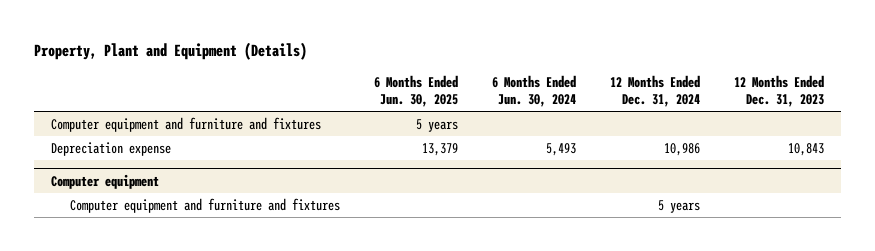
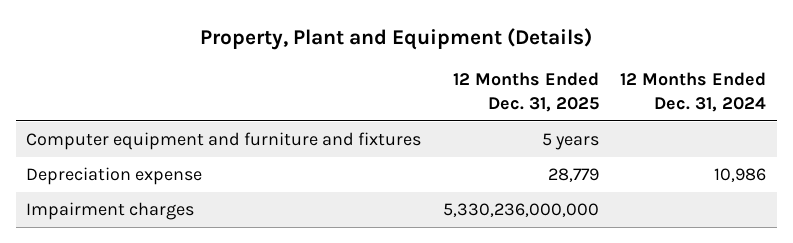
[374,74,459,108] 6 Months Ended Jun. 30, 2025 -> none
[492,74,577,108] 6 Months Ended Jun. 30, 2024 -> none
[734,74,825,108] 12 Months Ended Dec. 31, 2023 -> none
none -> [452,72,599,112] 12 Months Ended Dec. 31, 2025
[51,173,160,189] Computer equipment -> none
[70,197,341,213] Computer equipment and furniture and fixtures -> none
none -> [26,202,195,221] Impairment charges

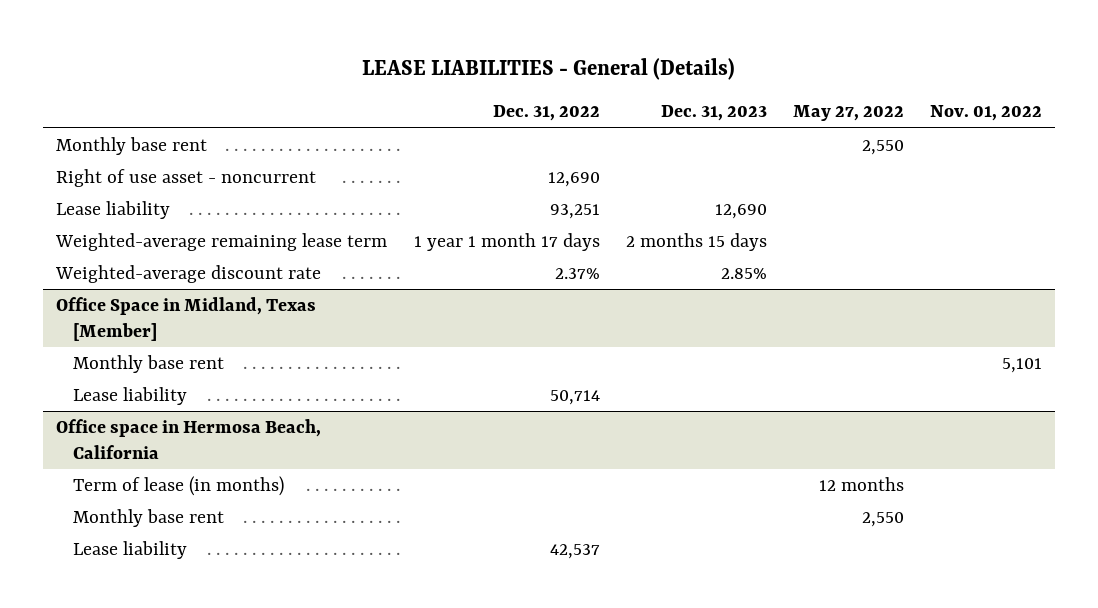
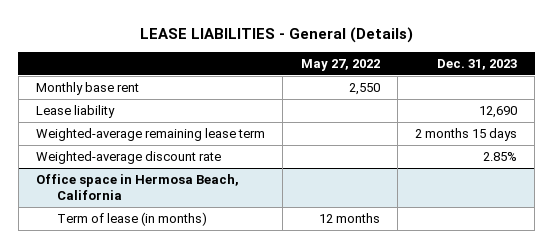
[492,105,600,122] Dec. 31, 2022 -> none
[929,105,1042,122] Nov. 01, 2022 -> none
[56,168,317,187] Right of use asset - noncurrent -> none
[56,296,317,341] Office Space in Midland, Texas [Member] -> none
[72,354,224,373] Monthly base rent -> none
[72,386,187,405] Lease liability -> none
[72,508,224,527] Monthly base rent -> none
[72,540,187,559] Lease liability -> none

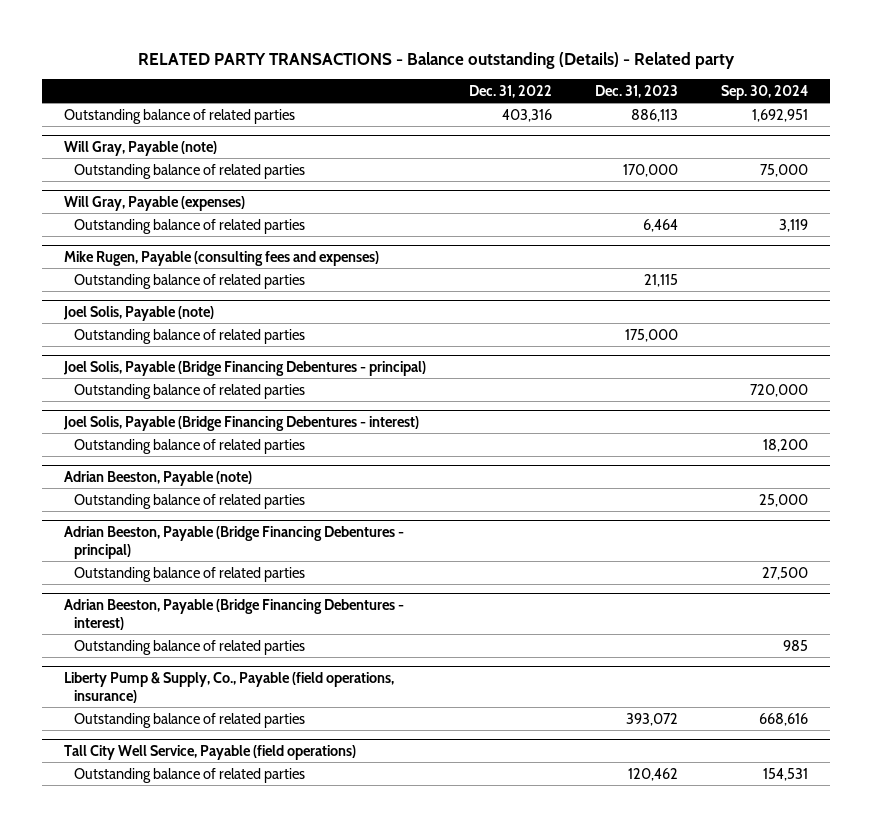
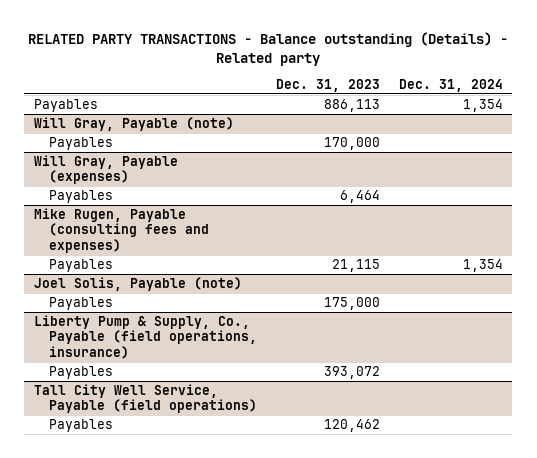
[468,85,552,99] Dec. 31, 2022 -> none
[721,85,809,101] Sep. 30, 2024 -> none
none -> [398,79,503,93] Dec. 31, 2024
[63,108,295,124] Outstanding balance of related parties -> [33,98,98,112] Payables
[74,163,306,179] Outstanding balance of related parties -> [49,136,114,150] Payables
[74,218,306,234] Outstanding balance of related parties -> [49,189,114,203] Payables
[74,273,306,289] Outstanding balance of related parties -> [49,258,114,272] Payables
[62,360,426,376] Joel Solis, Payable (Bridge Financing Debentures - principal) -> none
[74,383,306,399] Outstanding balance of related parties -> none
[62,415,419,431] Joel Solis, Payable (Bridge Financing Debentures - interest) -> none
[74,438,306,454] Outstanding balance of related parties -> none
[63,470,252,486] Adrian Beeston, Payable (note) -> none
[74,493,306,509] Outstanding balance of related parties -> none
[63,525,404,559] Adrian Beeston, Payable (Bridge Financing Debentures - principal) -> none
[74,566,306,582] Outstanding balance of related parties -> none
[63,598,404,630] Adrian Beeston, Payable (Bridge Financing Debentures - interest) -> none
[74,639,306,655] Outstanding balance of related parties -> none
[74,328,306,344] Outstanding balance of related parties -> [49,296,114,310] Payables
[74,712,306,728] Outstanding balance of related parties -> [49,365,114,379] Payables
[74,767,306,783] Outstanding balance of related parties -> [49,418,114,432] Payables

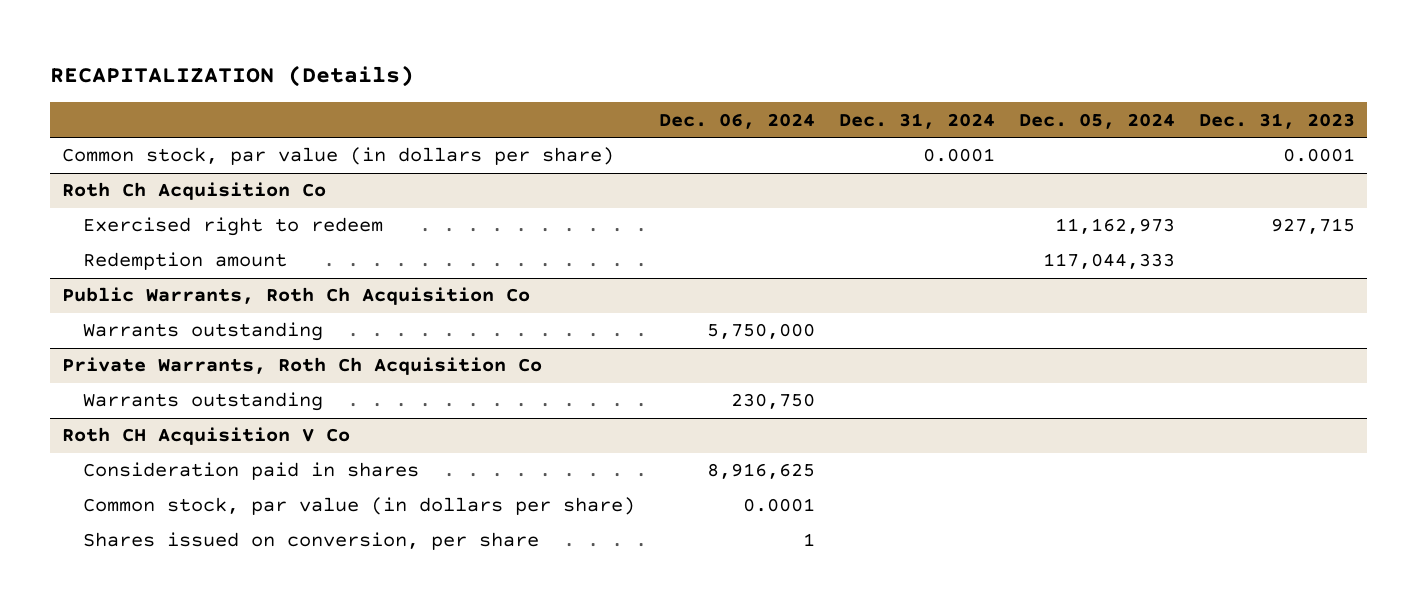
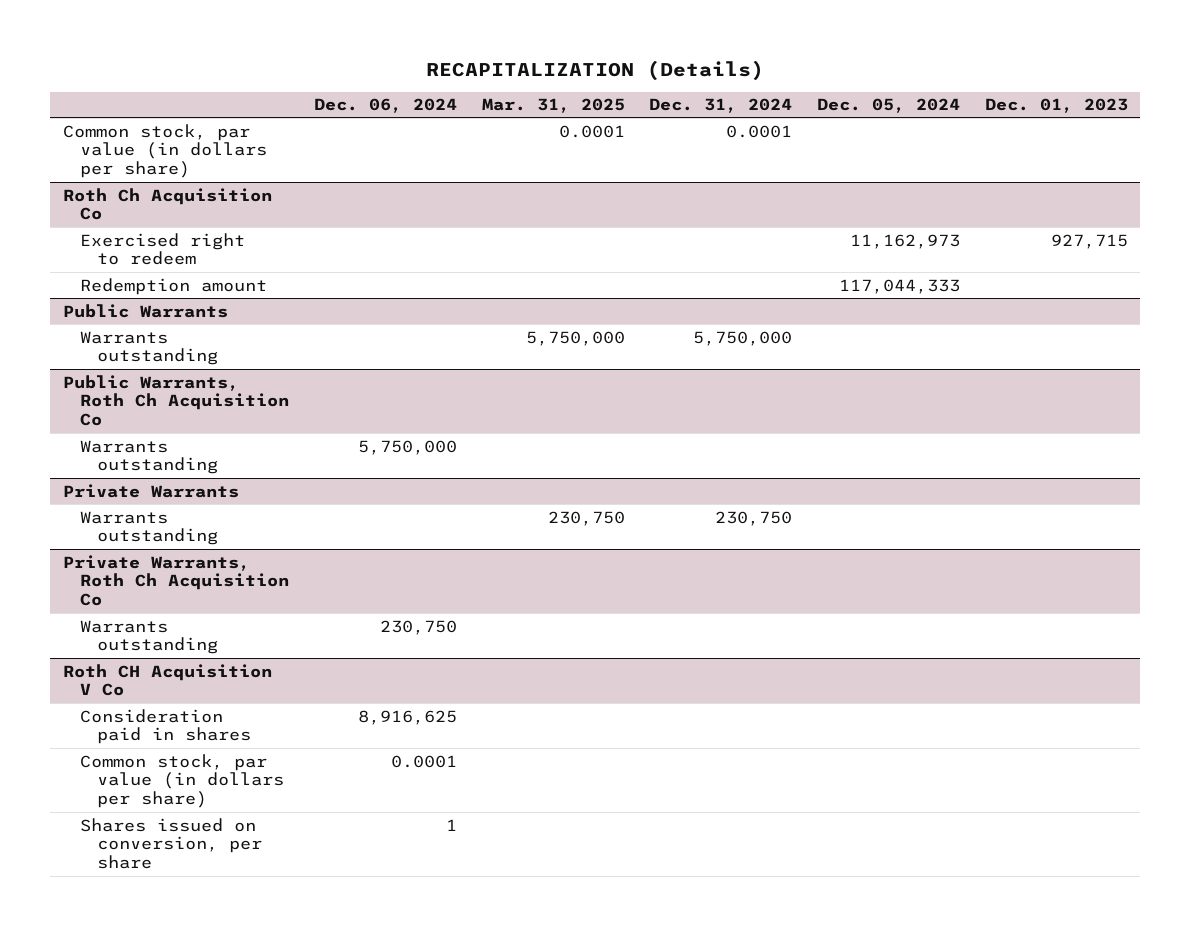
[1199,112,1356,129] Dec. 31, 2023 -> none
none -> [481,98,625,114] Mar. 31, 2025
none -> [984,98,1128,114] Dec. 01, 2023
none -> [62,303,228,318] Public Warrants
none -> [80,330,219,366] Warrants outstanding
none -> [62,483,239,498] Private Warrants
none -> [80,510,219,546] Warrants outstanding

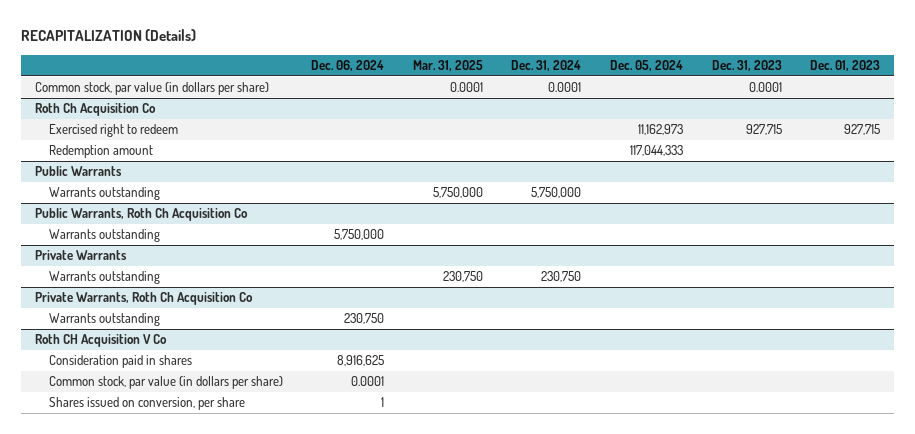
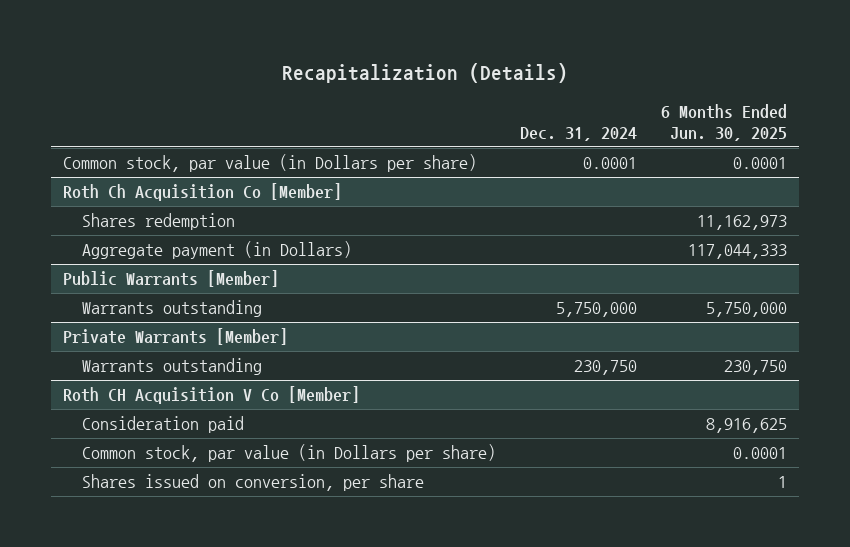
[21,29,197,42] RECAPITALIZATION (Details) -> [281,62,568,83] Recapitalization (Details)
[311,60,385,72] Dec. 06, 2024 -> none
[412,60,483,72] Mar. 31, 2025 -> none
[610,60,684,72] Dec. 05, 2024 -> none
[711,60,782,72] Dec. 31, 2023 -> none
[810,60,881,72] Dec. 01, 2023 -> none
none -> [661,103,788,142] 6 Months Ended Jun. 30, 2025
[48,124,178,138] Exercised right to redeem -> none
[48,145,153,159] Redemption amount -> none
[35,82,270,96] Common stock, par value (in dollars per share) -> [62,154,477,173] Common stock, par value (in Dollars per share)
[35,103,157,117] Roth Ch Acquisition Co -> [62,183,342,202] Roth Ch Acquisition Co [Member]
none -> [82,213,236,231] Shares redemption
none -> [82,241,353,260] Aggregate payment (in Dollars)
[35,166,123,177] Public Warrants -> [62,270,279,288] Public Warrants [Member]
[35,208,249,222] Public Warrants, Roth Ch Acquisition Co -> none
[48,229,160,243] Warrants outstanding -> none
[35,250,128,261] Private Warrants -> [62,328,288,346] Private Warrants [Member]
[35,292,254,306] Private Warrants, Roth Ch Acquisition Co -> none
[48,313,160,327] Warrants outstanding -> none
[35,334,168,348] Roth CH Acquisition V Co -> [62,386,360,405] Roth CH Acquisition V Co [Member]
[48,355,192,369] Consideration paid in shares -> [82,416,245,434] Consideration paid
[48,376,283,390] Common stock, par value (in dollars per share) -> [82,444,497,463] Common stock, par value (in Dollars per share)

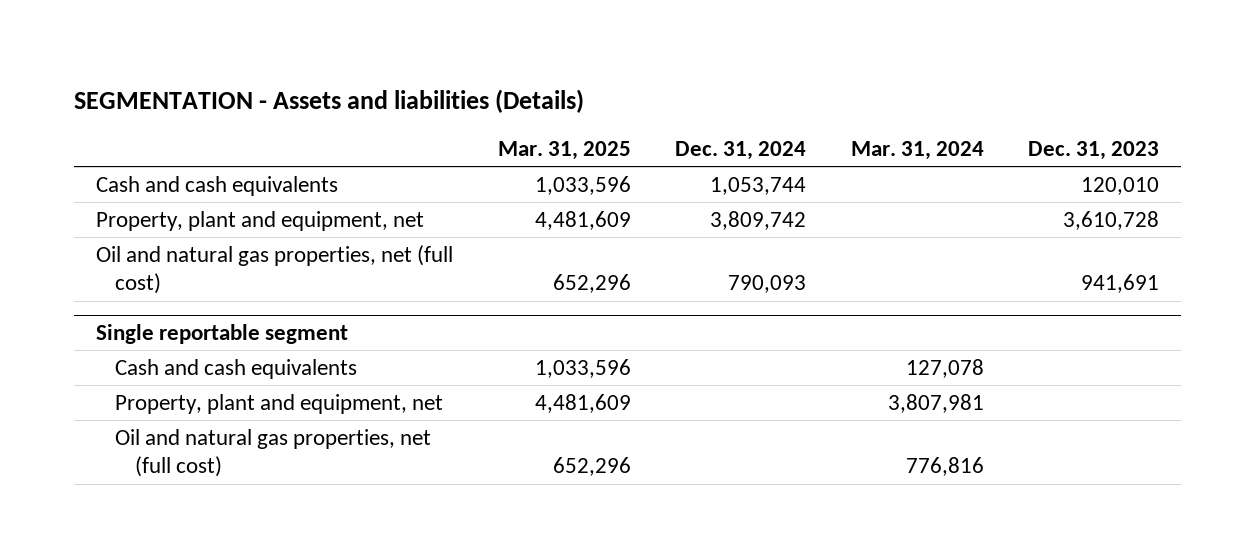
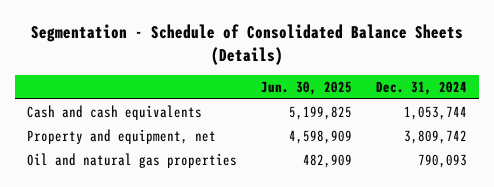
[74,88,585,113] SEGMENTATION - Assets and liabilities (Details) -> [30,23,463,65] Segmentation - Schedule of Consolidated Balance Sheets (Details)
[497,140,631,160] Mar. 31, 2025 -> none
[850,140,984,160] Mar. 31, 2024 -> none
[1028,140,1160,160] Dec. 31, 2023 -> none
none -> [260,81,352,96] Jun. 30, 2025
[96,324,349,345] Single reportable segment -> none
[115,358,358,379] Cash and cash equivalents -> none
[115,393,444,414] Property, plant and equipment, net -> none
[115,428,432,478] Oil and natural gas properties, net (full cost) -> none
[96,210,425,231] Property, plant and equipment, net -> [26,128,216,144] Property and equipment, net
[96,244,454,295] Oil and natural gas properties, net (full cost) -> [26,152,237,168] Oil and natural gas properties

